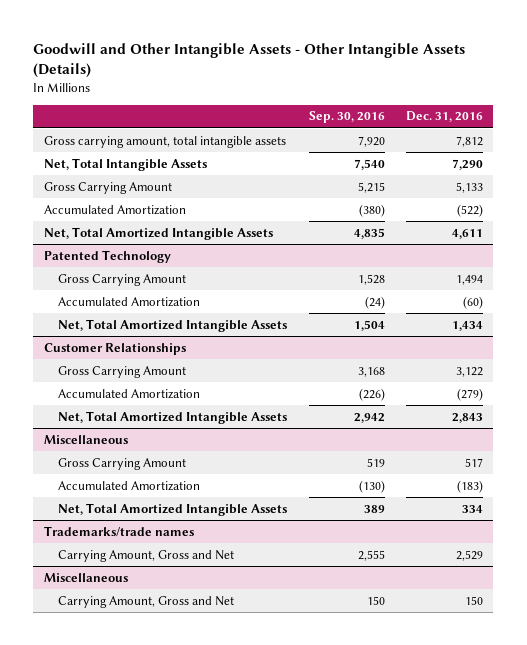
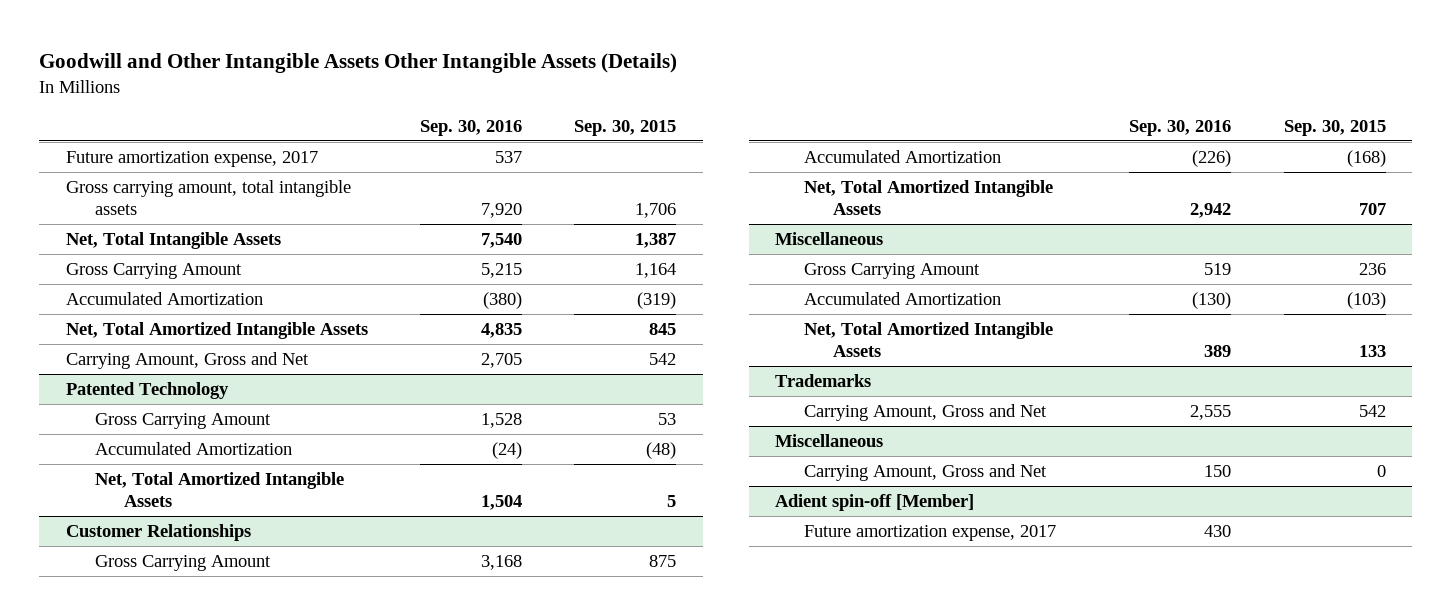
[33,42,466,78] Goodwill and Other Intangible Assets - Other Intangible Assets (Details) -> [39,52,678,73] Goodwill and Other Intangible Assets Other Intangible Assets (Details)
[405,111,483,123] Dec. 31, 2016 -> none
none -> [574,119,677,136] Sep. 30, 2015
none -> [65,150,318,167] Future amortization expense, 2017
none -> [65,351,309,369] Carrying Amount, Gross and Net
[43,525,194,537] Trademarks/trade names -> [774,373,871,387] Trademarks
none -> [774,493,974,511] Adient spin-off [Member]
none -> [804,524,1057,541] Future amortization expense, 2017

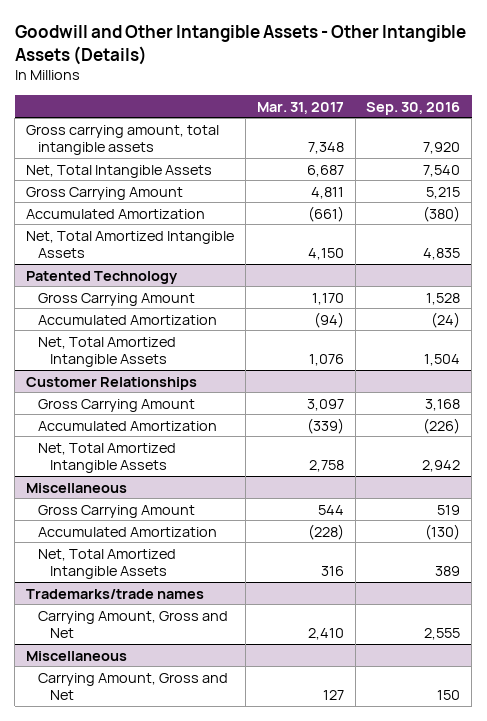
[39,52,678,73] Goodwill and Other Intangible Assets Other Intangible Assets (Details) -> [14,24,466,65] Goodwill and Other Intangible Assets - Other Intangible Assets (Details)
[574,119,677,136] Sep. 30, 2015 -> none
none -> [256,101,344,114] Mar. 31, 2017
[65,150,318,167] Future amortization expense, 2017 -> none
[65,351,309,369] Carrying Amount, Gross and Net -> none
[774,373,871,387] Trademarks -> [26,588,205,599] Trademarks/trade names
[774,493,974,511] Adient spin-off [Member] -> none
[804,524,1057,541] Future amortization expense, 2017 -> none

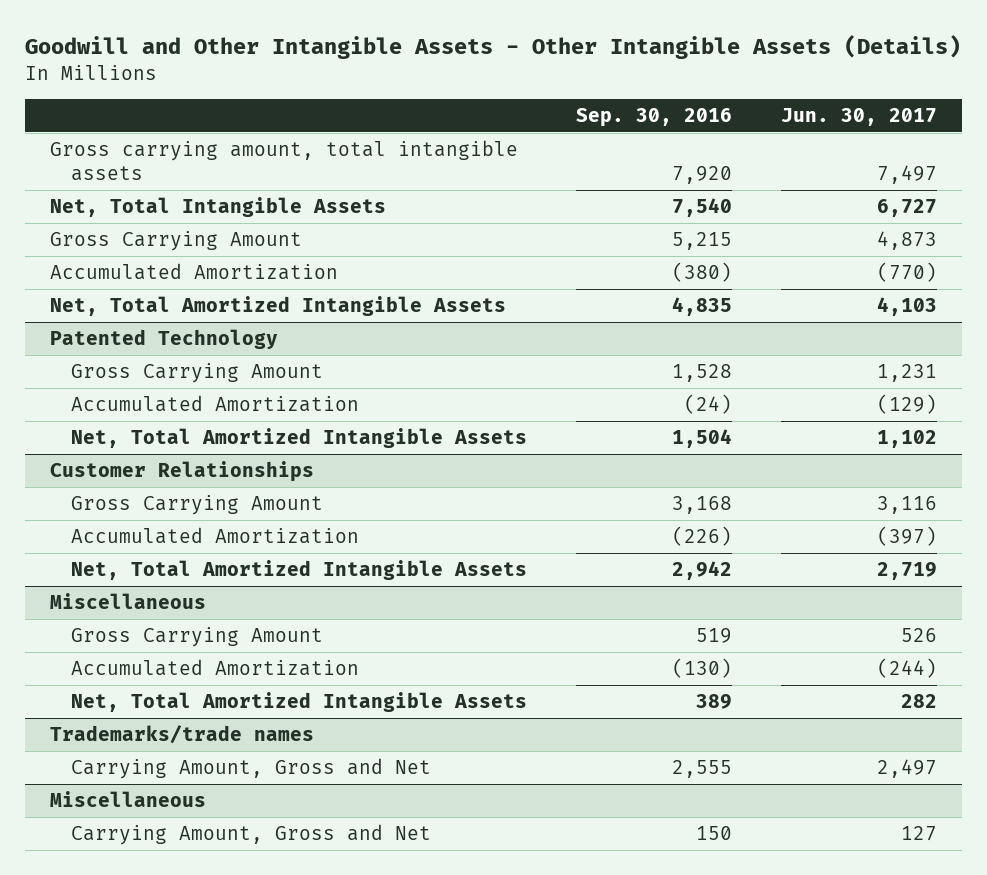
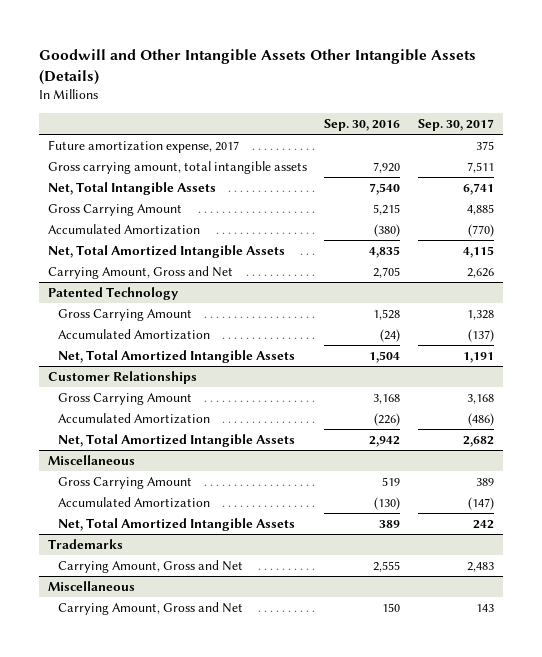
[25,35,962,60] Goodwill and Other Intangible Assets - Other Intangible Assets (Details) -> [38,48,476,86] Goodwill and Other Intangible Assets Other Intangible Assets (Details)
[781,107,938,126] Jun. 30, 2017 -> none
none -> [417,119,494,132] Sep. 30, 2017
none -> [47,140,239,154] Future amortization expense, 2017
none -> [47,266,233,280] Carrying Amount, Gross and Net
[49,725,314,745] Trademarks/trade names -> [47,539,123,550] Trademarks

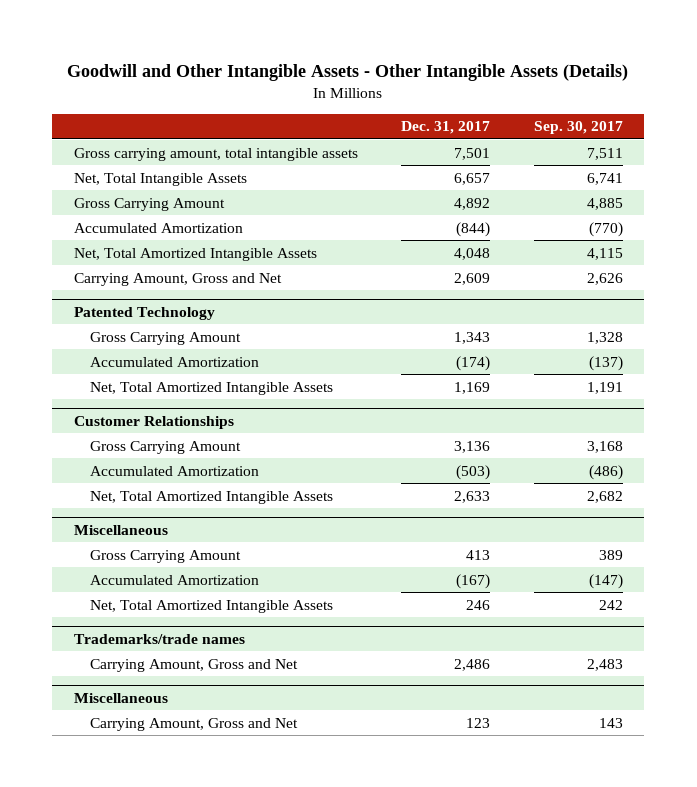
[38,48,476,86] Goodwill and Other Intangible Assets Other Intangible Assets (Details) -> [67,63,629,81] Goodwill and Other Intangible Assets - Other Intangible Assets (Details)
[324,119,401,132] Sep. 30, 2016 -> none
none -> [401,121,491,135] Dec. 31, 2017
[47,140,239,154] Future amortization expense, 2017 -> none
[47,539,123,550] Trademarks -> [74,633,246,644] Trademarks/trade names

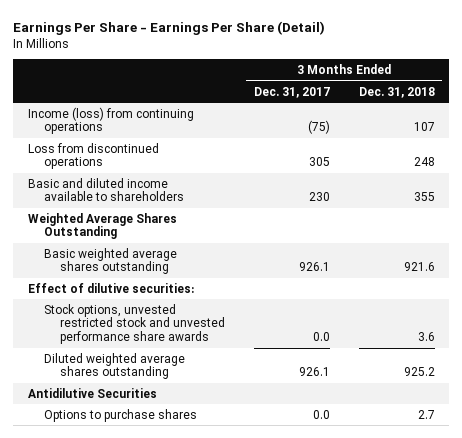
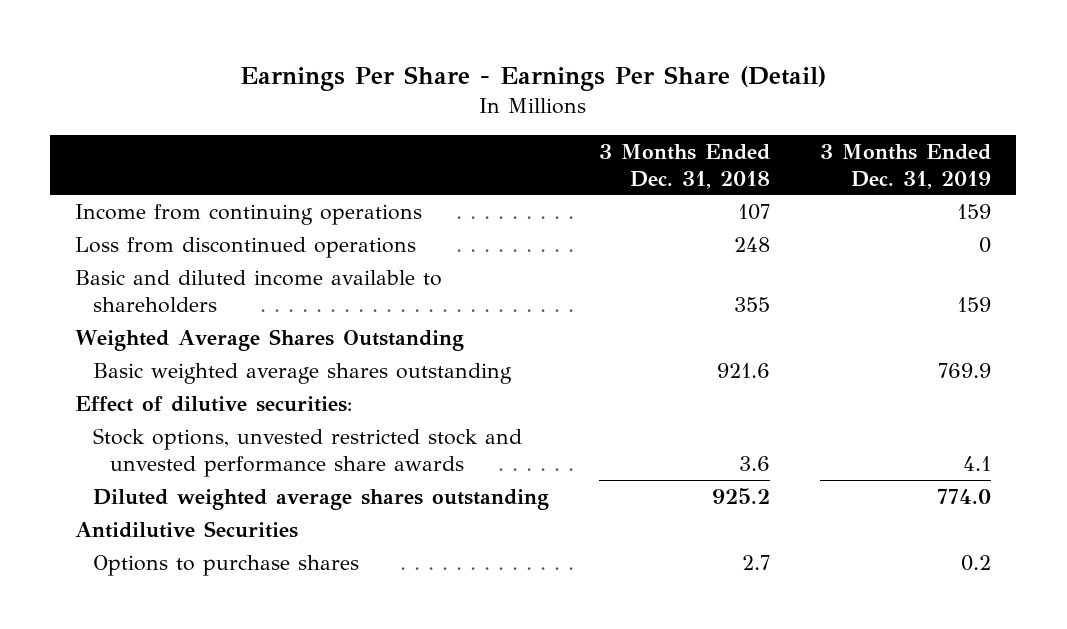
[253,86,330,98] Dec. 31, 2017 -> none
none -> [820,143,992,189] 3 Months Ended Dec. 31, 2019
[27,106,194,135] Income (loss) from continuing operations -> [75,203,423,225] Income from continuing operations

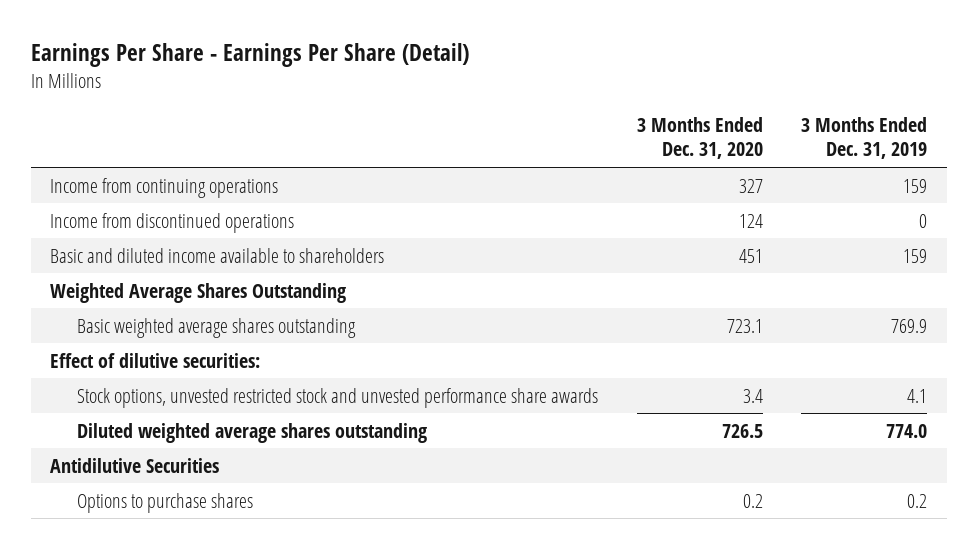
[598,143,770,189] 3 Months Ended Dec. 31, 2018 -> none
none -> [636,117,763,160] 3 Months Ended Dec. 31, 2020
[75,236,417,258] Loss from discontinued operations -> [49,212,294,233] Income from discontinued operations

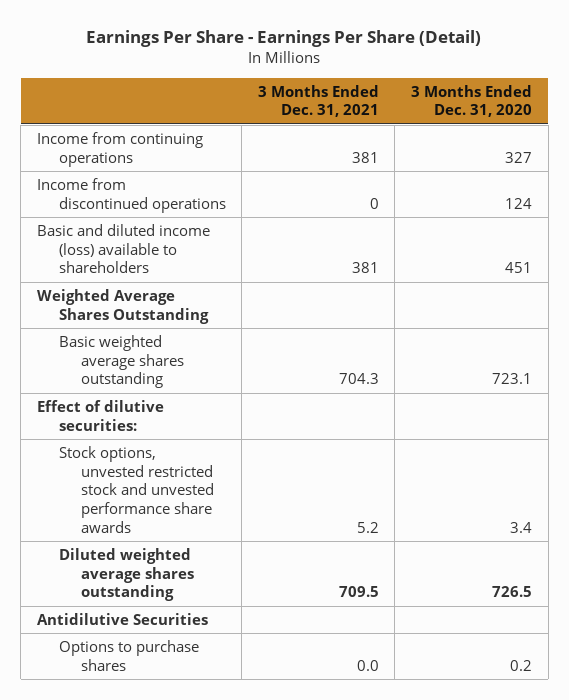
[801,117,928,160] 3 Months Ended Dec. 31, 2019 -> none
none -> [257,84,379,118] 3 Months Ended Dec. 31, 2021
[49,247,384,263] Basic and diluted income available to shareholders -> [36,223,210,274] Basic and diluted income (loss) available to shareholders

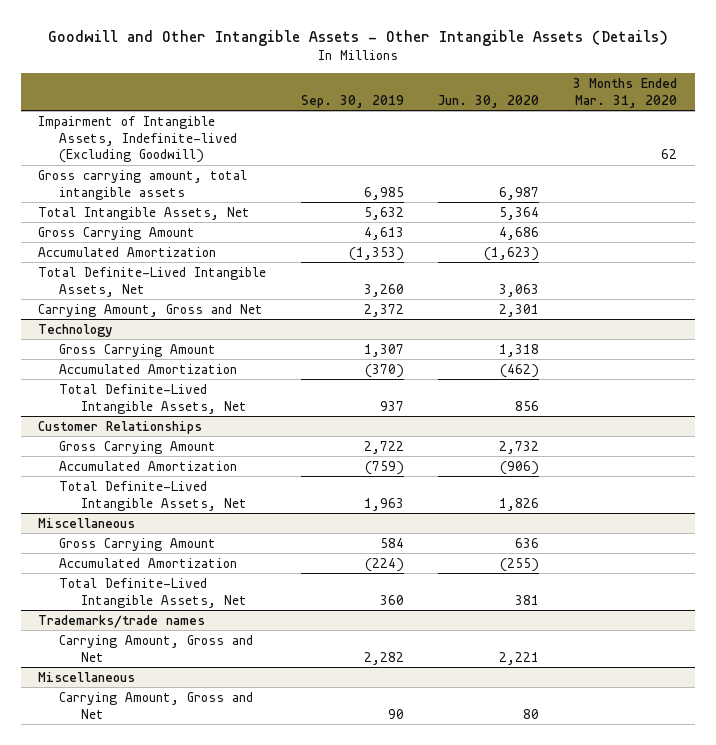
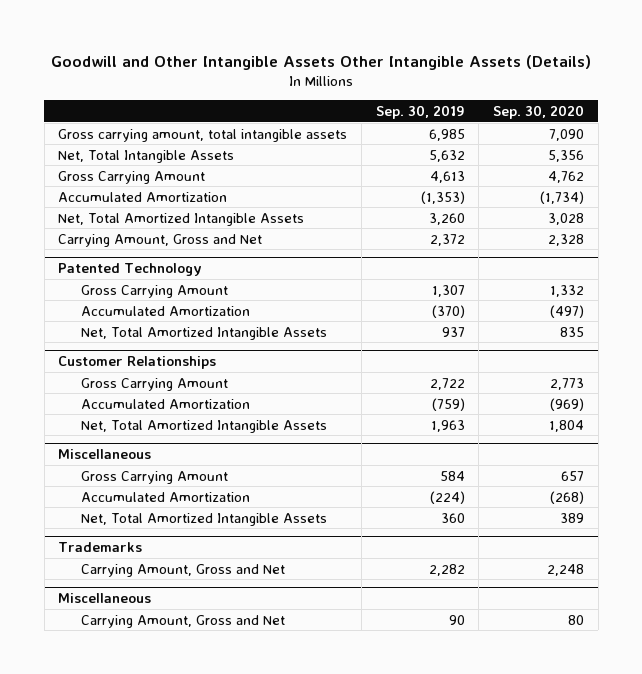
[47,29,668,46] Goodwill and Other Intangible Assets - Other Intangible Assets (Details) -> [51,54,592,70] Goodwill and Other Intangible Assets Other Intangible Assets (Details)
[438,94,540,108] Jun. 30, 2020 -> none
[573,78,678,108] 3 Months Ended Mar. 31, 2020 -> none
none -> [493,104,585,119] Sep. 30, 2020
[38,115,238,164] Impairment of Intangible Assets, Indefinite-lived (Excluding Goodwill) -> none
[38,206,251,220] Total Intangible Assets, Net -> [58,149,235,163] Net, Total Intangible Assets
[38,266,267,297] Total Definite-Lived Intangible Assets, Net -> [58,212,305,226] Net, Total Amortized Intangible Assets
[38,323,114,337] Technology -> [58,262,203,276] Patented Technology
[59,383,247,414] Total Definite-Lived Intangible Assets, Net -> [80,326,327,340] Net, Total Amortized Intangible Assets
[59,480,247,511] Total Definite-Lived Intangible Assets, Net -> [80,419,327,433] Net, Total Amortized Intangible Assets
[59,577,247,608] Total Definite-Lived Intangible Assets, Net -> [80,512,327,526] Net, Total Amortized Intangible Assets
[38,614,206,628] Trademarks/trade names -> [58,541,143,552] Trademarks

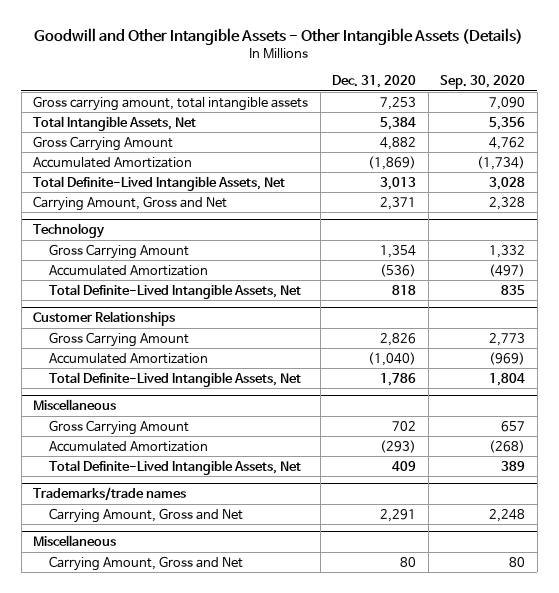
[51,54,592,70] Goodwill and Other Intangible Assets Other Intangible Assets (Details) -> [34,27,524,45] Goodwill and Other Intangible Assets - Other Intangible Assets (Details)
[375,104,465,119] Sep. 30, 2019 -> none
none -> [332,75,417,89] Dec. 31, 2020
[58,149,235,163] Net, Total Intangible Assets -> [33,115,197,131] Total Intangible Assets, Net
[58,212,305,226] Net, Total Amortized Intangible Assets -> [33,175,286,191] Total Definite-Lived Intangible Assets, Net
[58,262,203,276] Patented Technology -> [33,223,106,239] Technology
[80,326,327,340] Net, Total Amortized Intangible Assets -> [48,283,301,299] Total Definite-Lived Intangible Assets, Net
[80,419,327,433] Net, Total Amortized Intangible Assets -> [48,371,301,387] Total Definite-Lived Intangible Assets, Net
[80,512,327,526] Net, Total Amortized Intangible Assets -> [48,459,301,475] Total Definite-Lived Intangible Assets, Net
[58,541,143,552] Trademarks -> [33,487,187,502] Trademarks/trade names

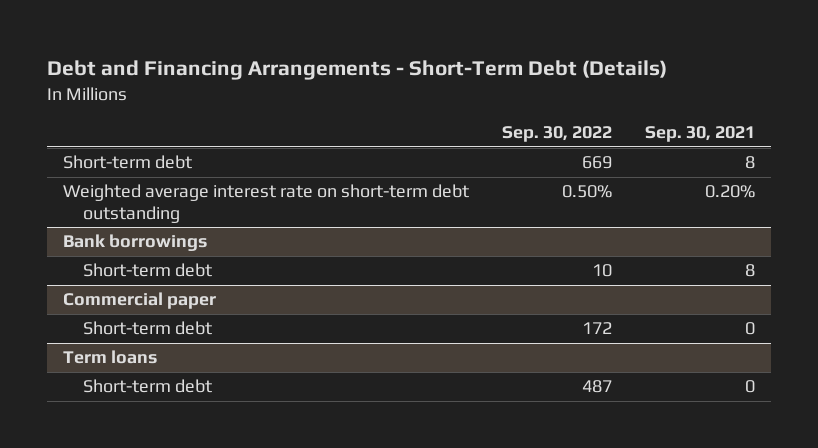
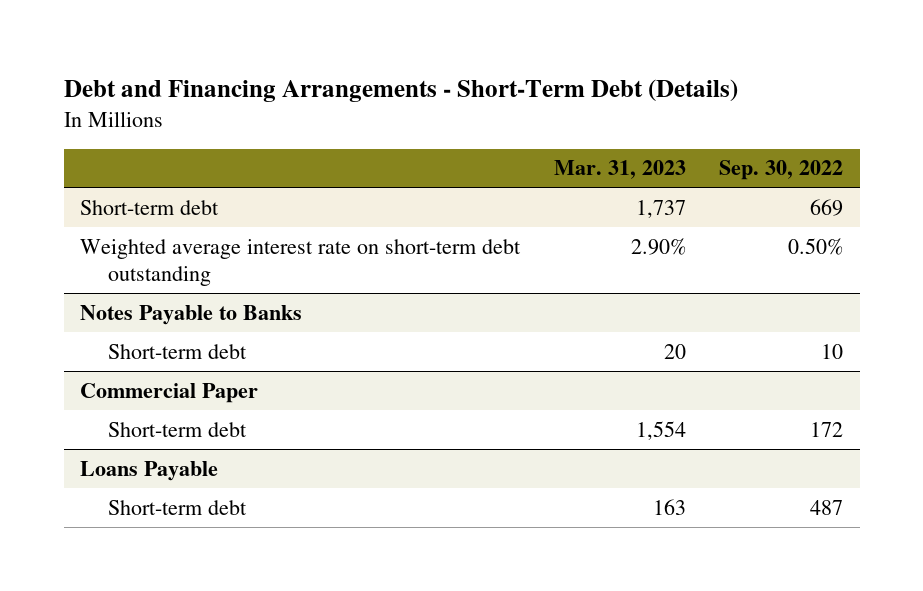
[644,126,755,143] Sep. 30, 2021 -> none
none -> [553,160,686,180] Mar. 31, 2023
[63,234,208,252] Bank borrowings -> [80,304,303,325] Notes Payable to Banks
[63,292,217,310] Commercial paper -> [80,382,259,403] Commercial Paper
[63,350,158,365] Term loans -> [80,460,219,481] Loans Payable

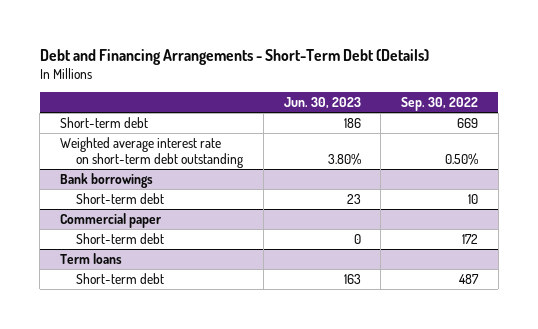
[553,160,686,180] Mar. 31, 2023 -> none
none -> [283,97,361,110] Jun. 30, 2023
[80,304,303,325] Notes Payable to Banks -> [59,172,153,188] Bank borrowings
[80,382,259,403] Commercial Paper -> [59,212,162,228] Commercial paper
[80,460,219,481] Loans Payable -> [59,252,122,264] Term loans

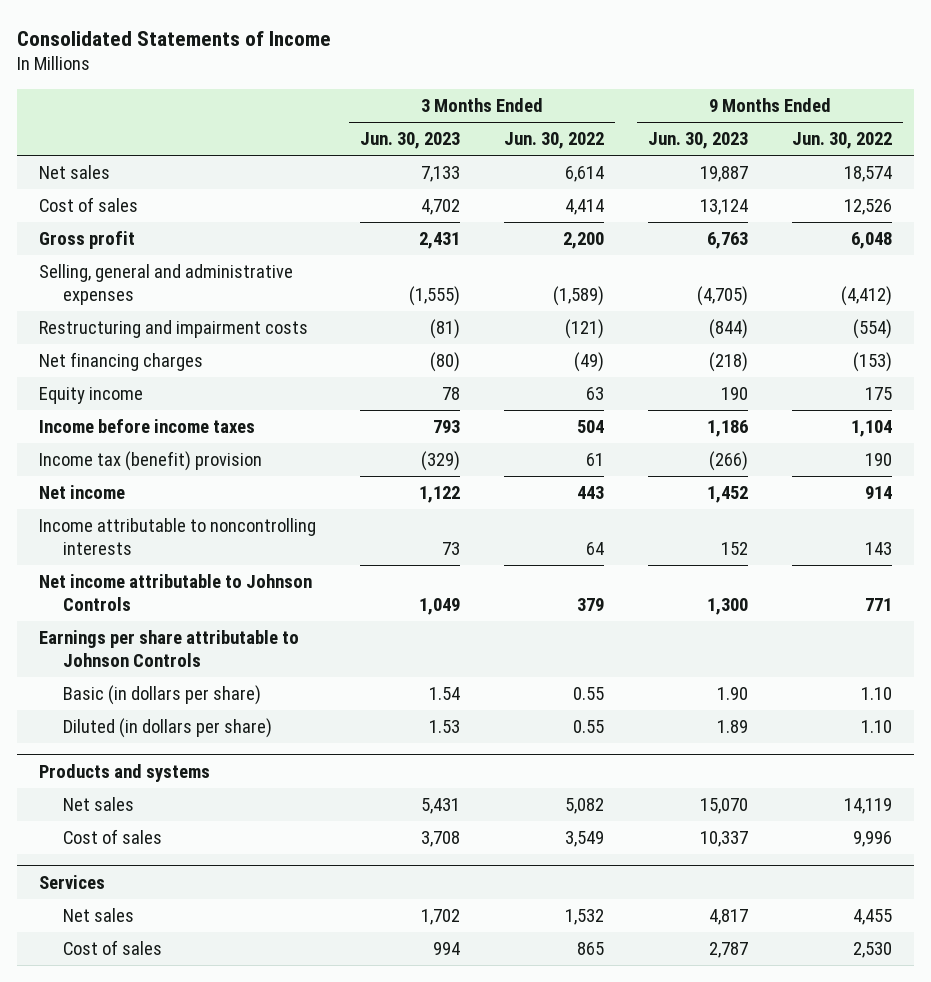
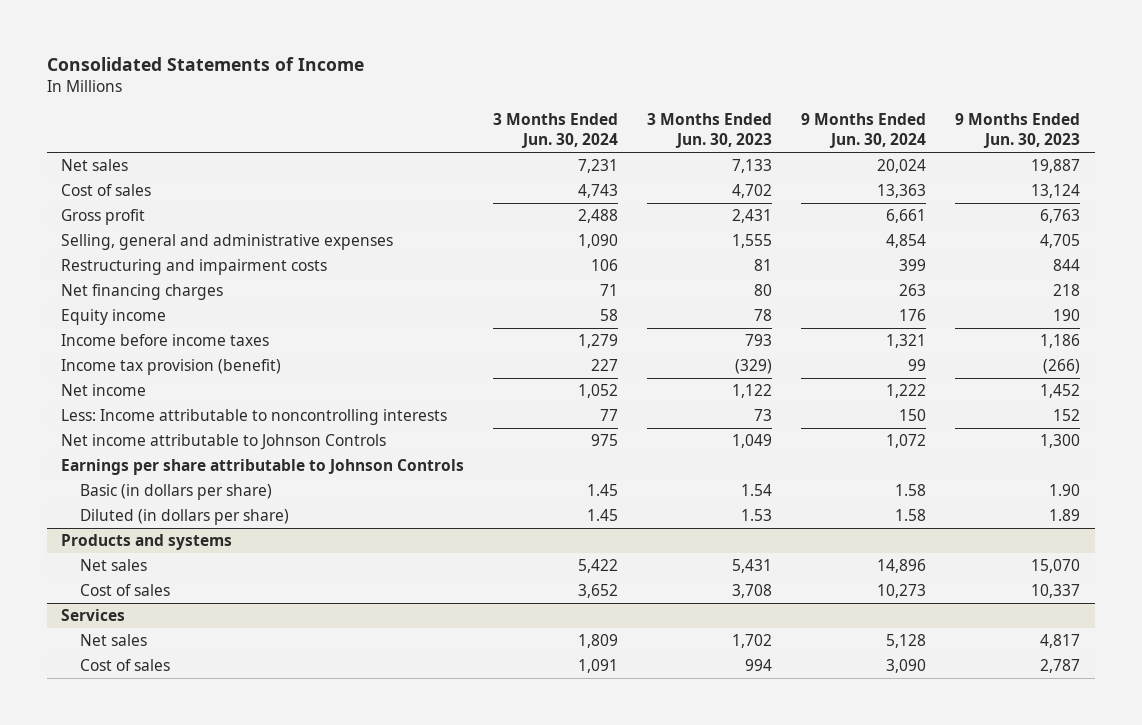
[504,132,605,150] Jun. 30, 2022 -> none
[792,132,893,150] Jun. 30, 2022 -> none
none -> [493,113,619,149] 3 Months Ended Jun. 30, 2024
none -> [801,113,927,149] 9 Months Ended Jun. 30, 2024
[409,286,461,307] (1,555) -> [732,234,773,249] 1,555
[697,286,749,307] (4,705) -> [1040,234,1081,249] 4,705
[430,319,461,340] (81) -> [754,259,773,272] 81
[709,319,749,340] (844) -> [1053,259,1081,272] 844
[430,352,461,373] (80) -> [754,284,773,297] 80
[709,352,749,373] (218) -> [1053,284,1081,297] 218
[38,451,262,472] Income tax (benefit) provision -> [61,359,282,376] Income tax provision (benefit)
[38,518,316,556] Income attributable to noncontrolling interests -> [61,409,448,426] Less: Income attributable to noncontrolling interests

